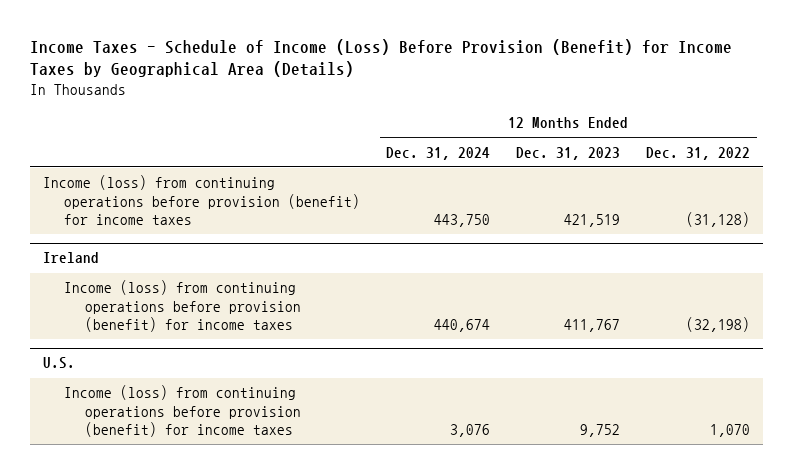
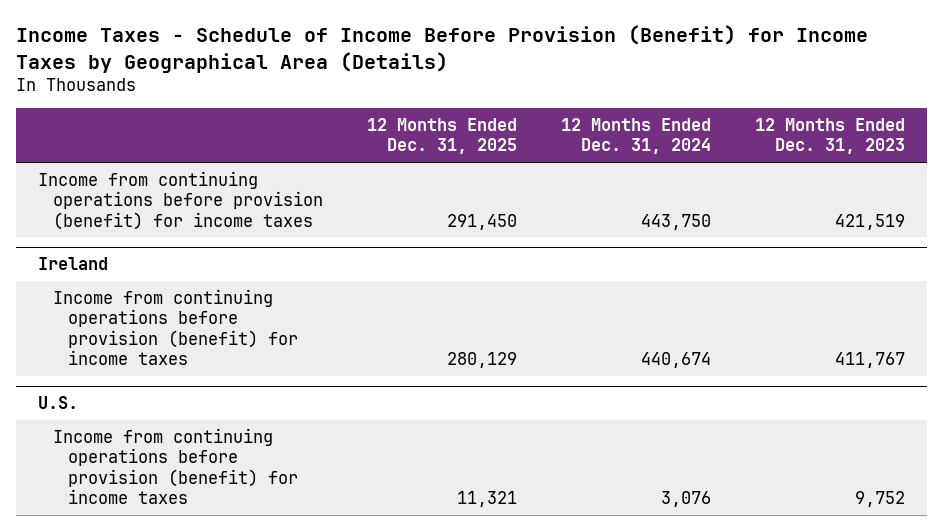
[29,39,732,78] Income Taxes - Schedule of Income (Loss) Before Provision (Benefit) for Income Taxes by Geographical Area (Details) -> [16,25,869,73] Income Taxes - Schedule of Income Before Provision (Benefit) for Income Taxes by Geographical Area (Details)
[646,146,751,160] Dec. 31, 2022 -> none
none -> [367,117,518,155] 12 Months Ended Dec. 31, 2025
[43,175,360,225] Income (loss) from continuing operations before provision (benefit) for income taxes -> [38,170,324,230] Income from continuing operations before provision (benefit) for income taxes
[63,280,301,332] Income (loss) from continuing operations before provision (benefit) for income taxes -> [53,288,299,366] Income from continuing operations before provision (benefit) for income taxes
[63,385,301,437] Income (loss) from continuing operations before provision (benefit) for income taxes -> [53,427,299,505] Income from continuing operations before provision (benefit) for income taxes

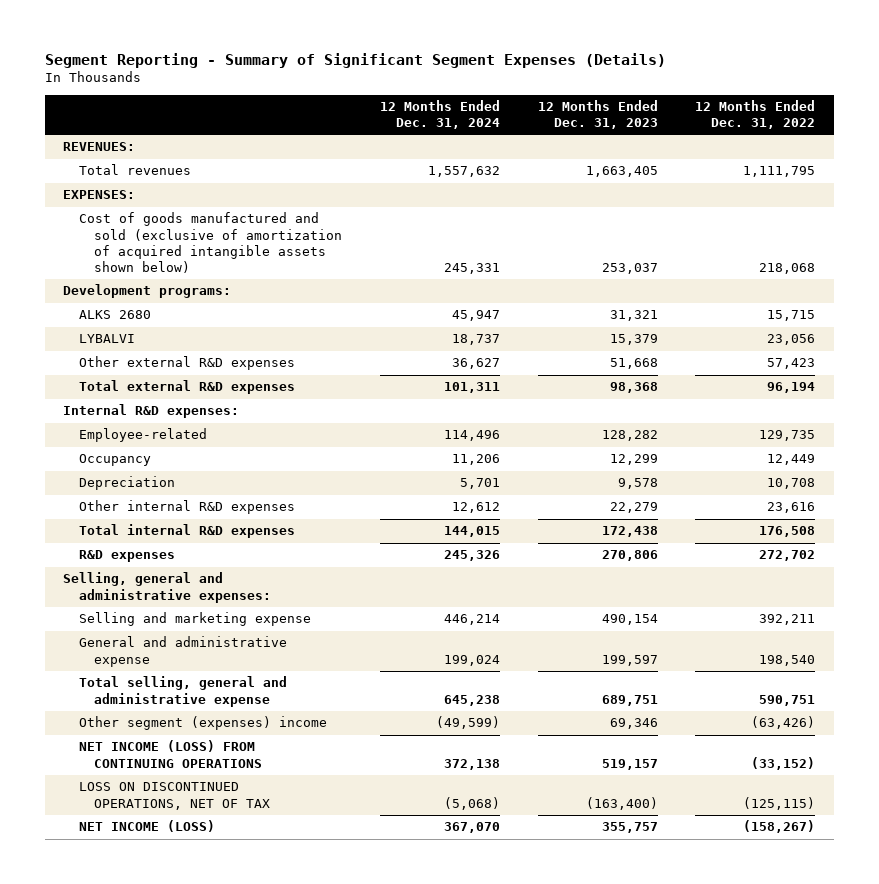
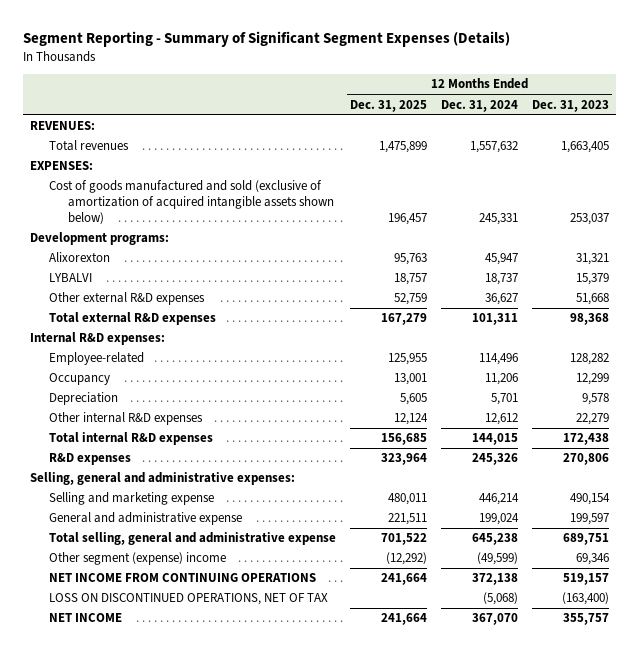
[695,100,816,130] 12 Months Ended Dec. 31, 2022 -> none
none -> [350,99,428,112] Dec. 31, 2025
[78,310,151,320] ALKS 2680 -> [49,252,111,263] Alixorexton
[78,716,327,731] Other segment (expenses) income -> [49,552,227,566] Other segment (expense) income
[78,740,262,768] NET INCOME (LOSS) FROM CONTINUING OPERATIONS -> [49,573,317,583] NET INCOME FROM CONTINUING OPERATIONS
[78,820,215,833] NET INCOME (LOSS) -> [49,613,123,623] NET INCOME

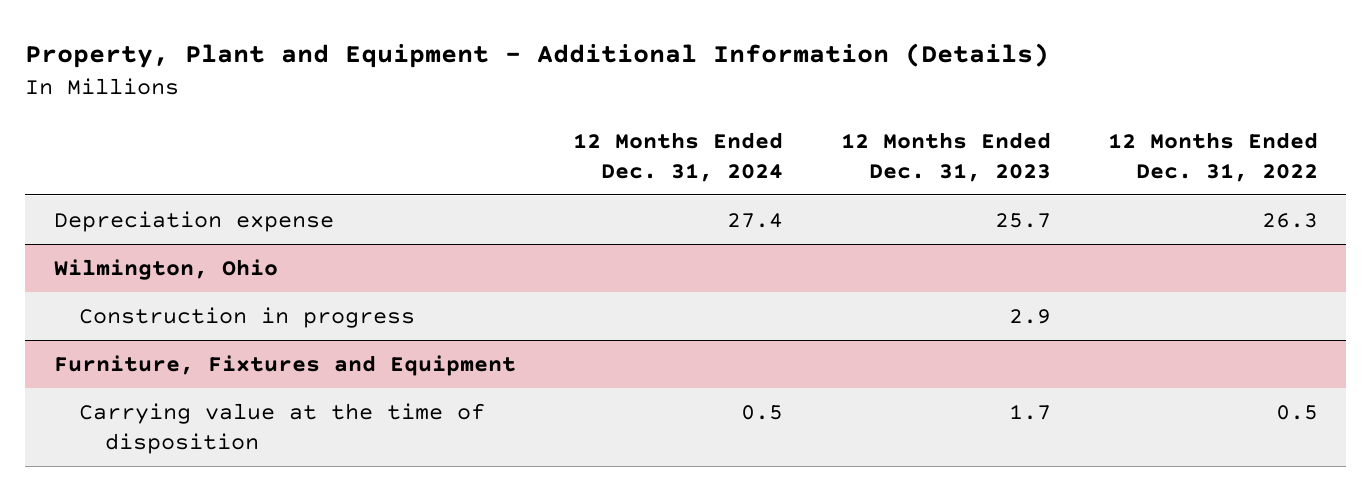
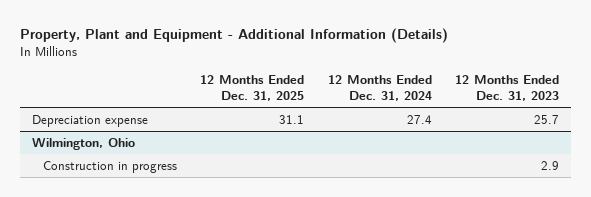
[1107,131,1318,182] 12 Months Ended Dec. 31, 2022 -> none
none -> [200,75,305,101] 12 Months Ended Dec. 31, 2025
[54,354,517,376] Furniture, Fixtures and Equipment -> none
[79,402,486,454] Carrying value at the time of disposition -> none

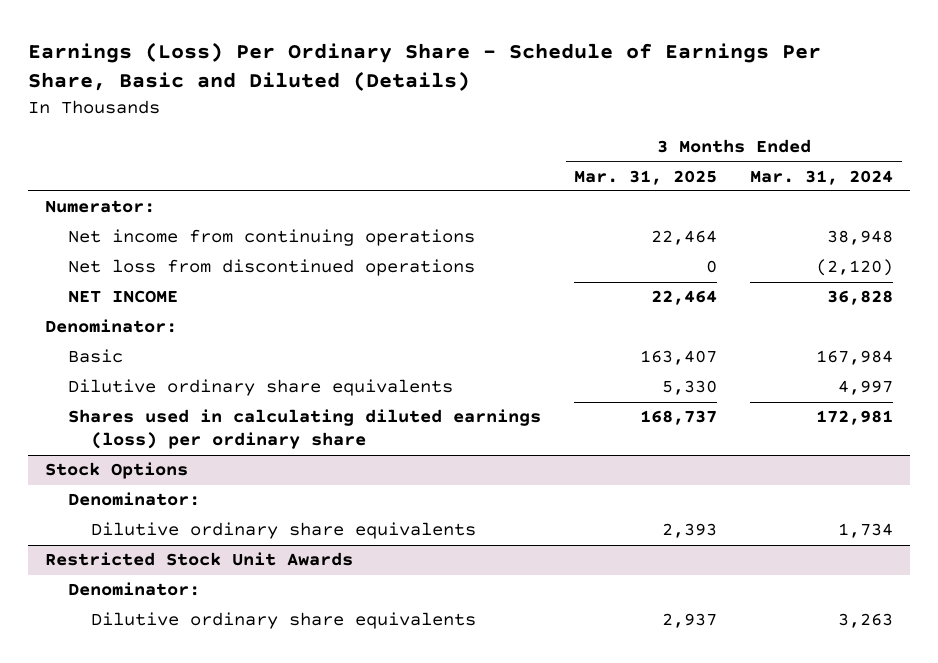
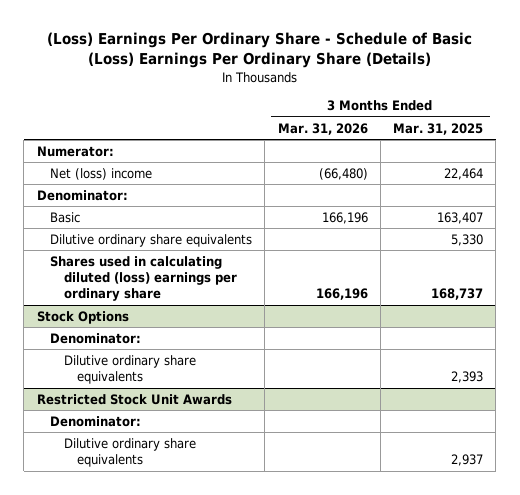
[28,41,822,91] Earnings (Loss) Per Ordinary Share - Schedule of Earnings Per Share, Basic and Diluted (Details) -> [46,32,472,69] (Loss) Earnings Per Ordinary Share - Schedule of Basic (Loss) Earnings Per Ordinary Share (Details)
[750,169,894,185] Mar. 31, 2024 -> none
none -> [277,122,368,135] Mar. 31, 2026
[68,229,476,247] Net income from continuing operations -> none
[68,259,476,277] Net loss from discontinued operations -> none
[68,290,179,304] NET INCOME -> [50,167,153,180] Net (loss) income
[68,409,542,450] Shares used in calculating diluted earnings (loss) per ordinary share -> [50,255,237,302] Shares used in calculating diluted (loss) earnings per ordinary share

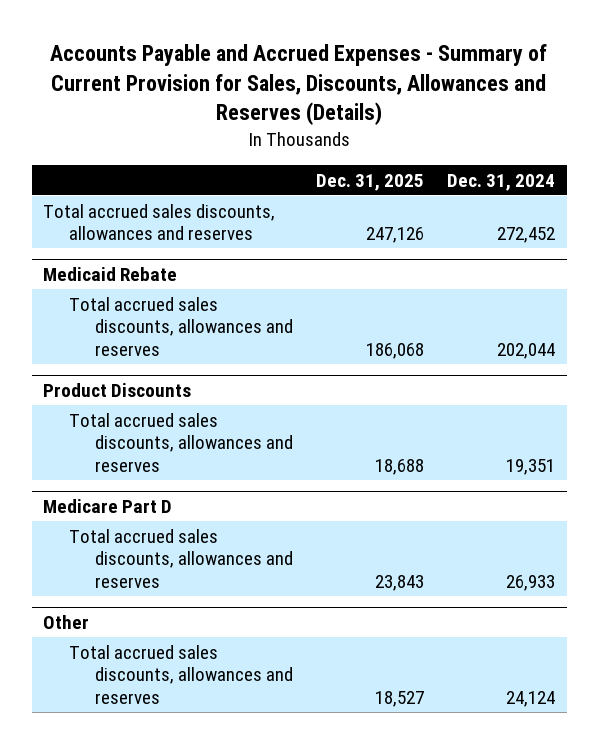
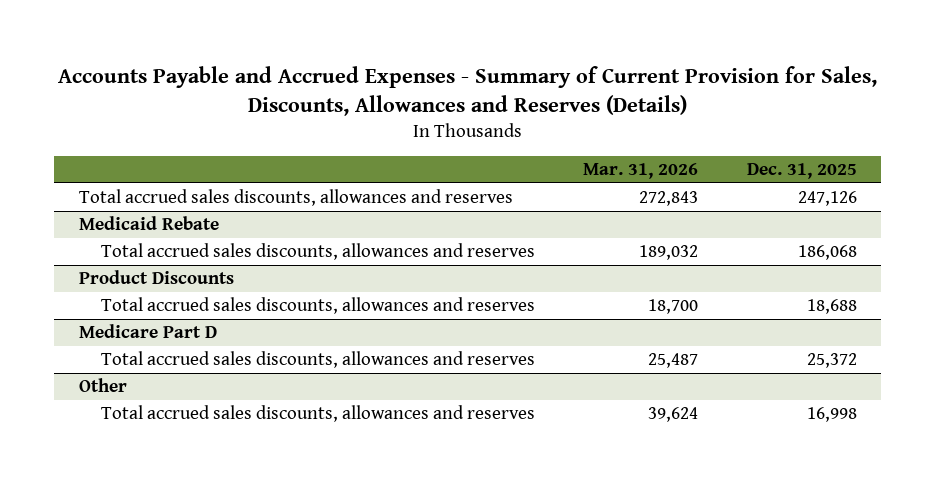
[447,173,556,191] Dec. 31, 2024 -> none
none -> [583,163,699,180] Mar. 31, 2026
[375,575,425,592] 23,843 -> [806,353,857,369] 25,372
[375,691,425,708] 18,527 -> [806,407,857,423] 16,998

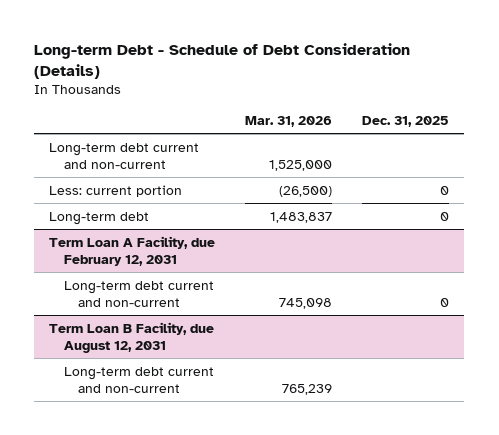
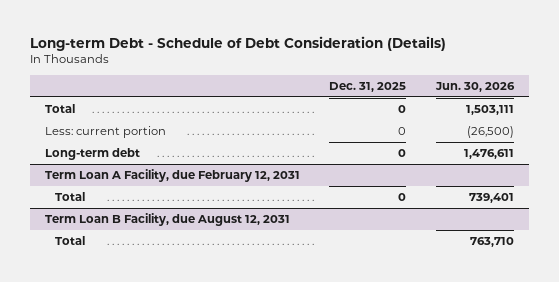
[245,115,333,127] Mar. 31, 2026 -> none
none -> [435,81,516,92] Jun. 30, 2026
[49,142,200,169] Long-term debt current and non-current -> none
none -> [44,103,75,113] Total
[63,280,214,307] Long-term debt current and non-current -> none
none -> [54,191,85,201] Total
[63,366,214,393] Long-term debt current and non-current -> none
none -> [54,235,85,245] Total

